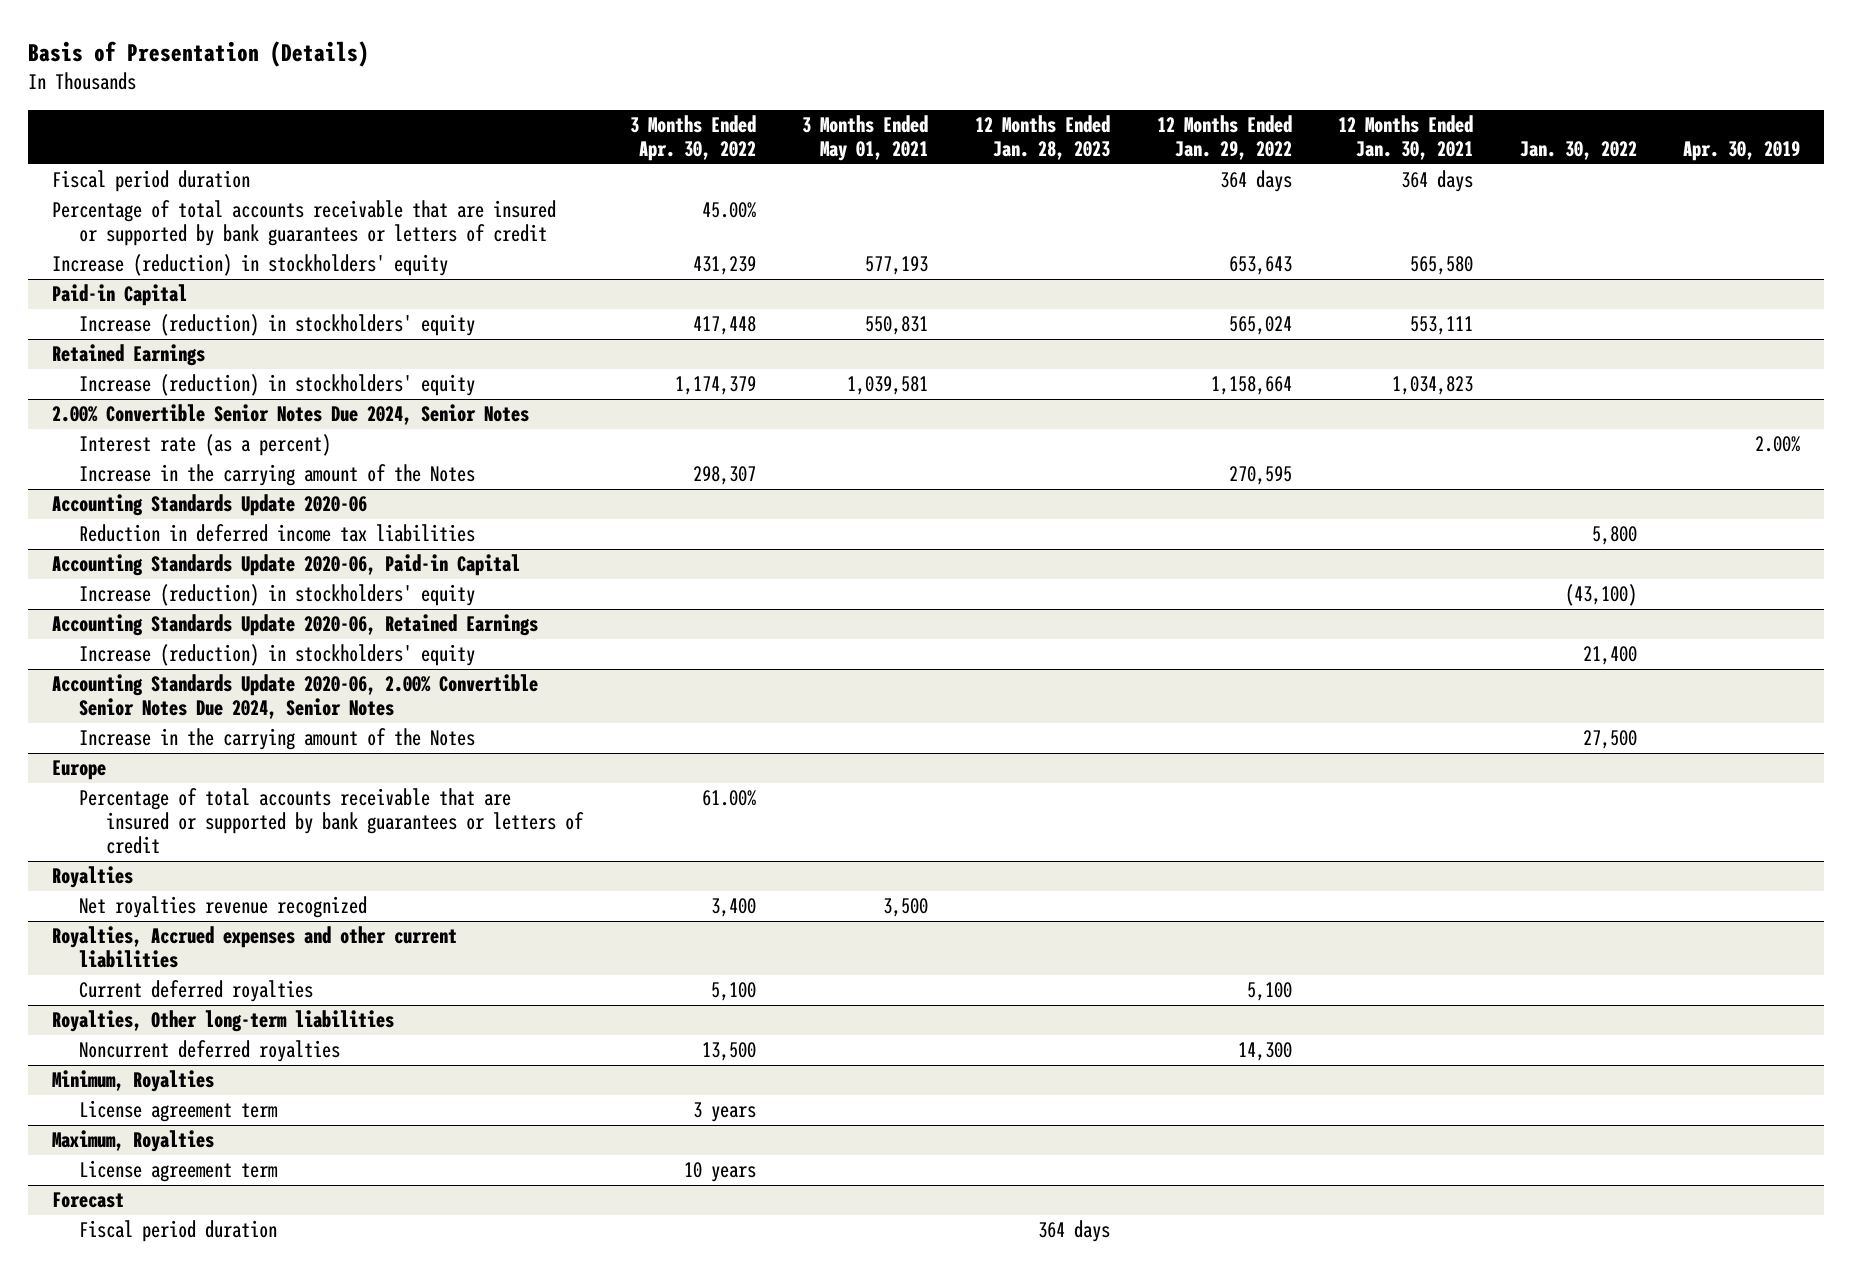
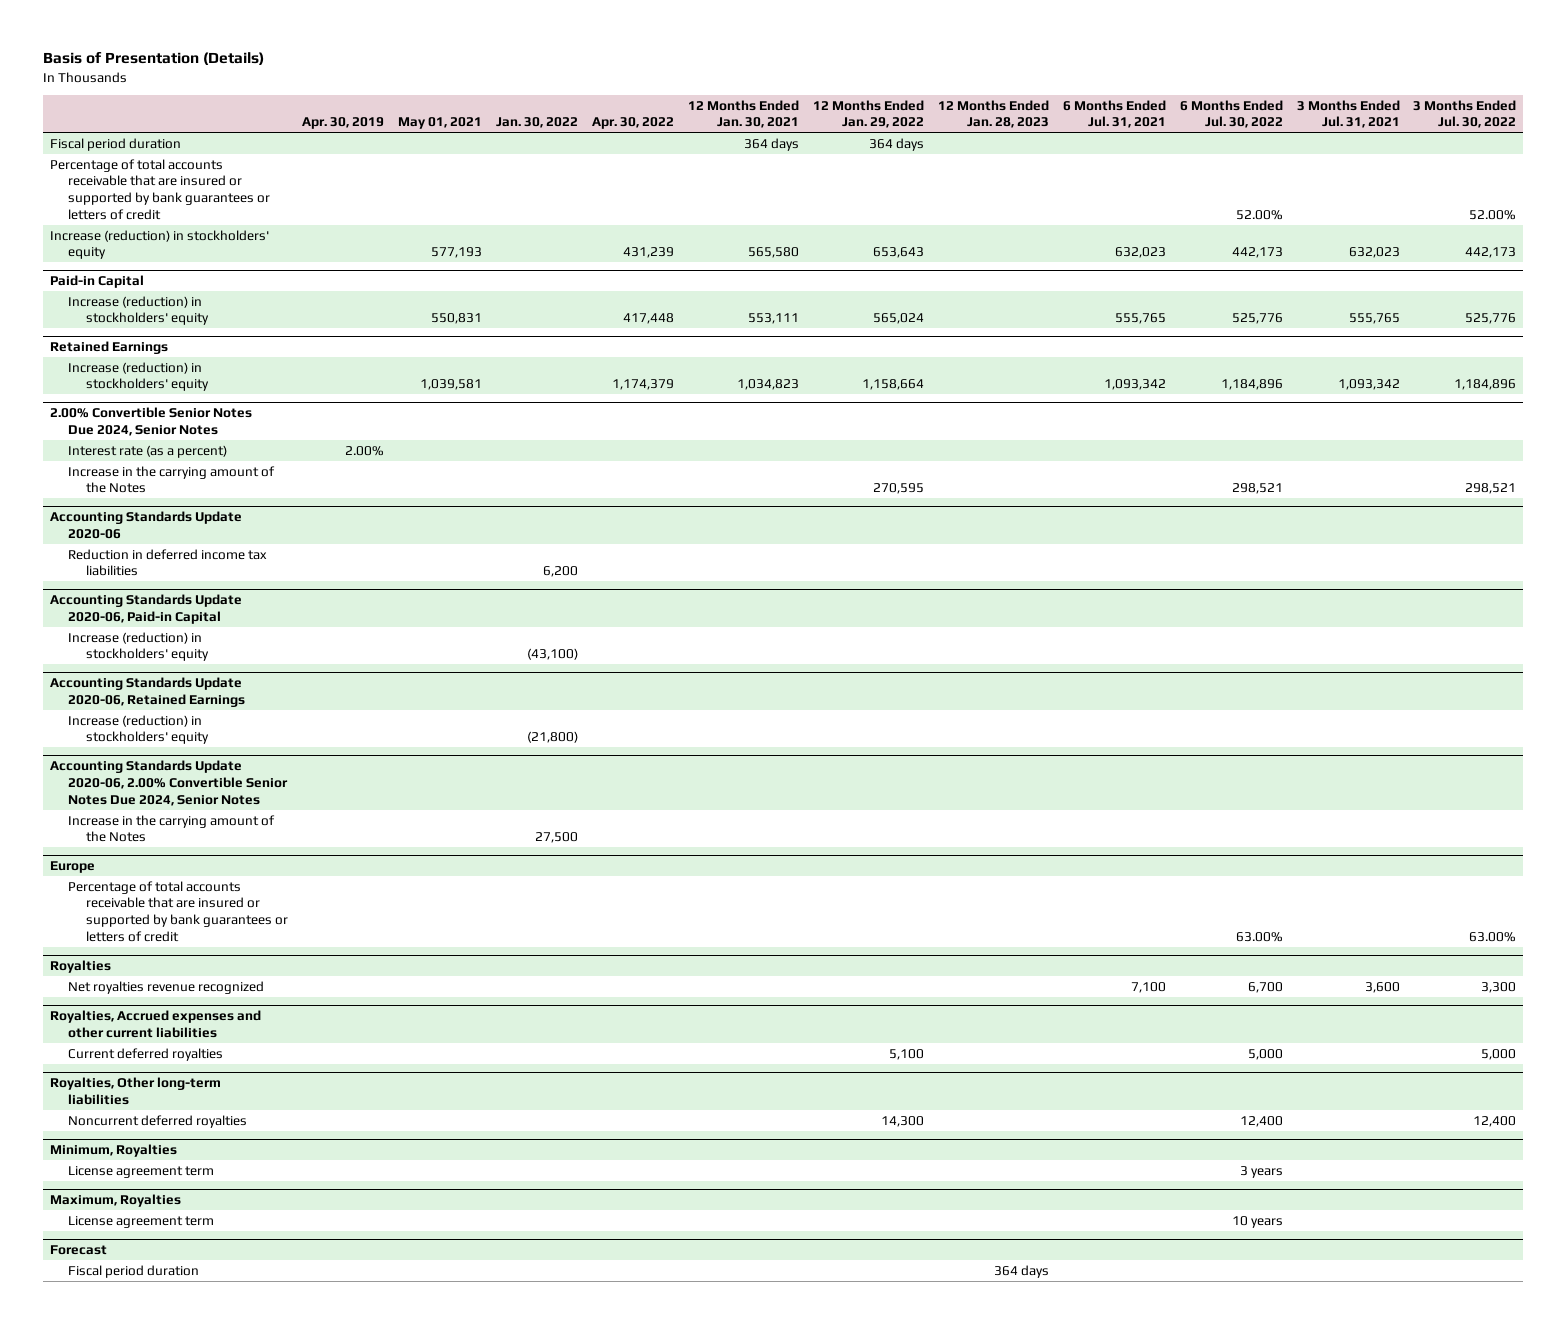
[629,115,756,162] 3 Months Ended Apr. 30, 2022 -> none
[802,115,929,162] 3 Months Ended May 01, 2021 -> none
none -> [397,117,482,130] May 01, 2021
none -> [591,117,674,130] Apr. 30, 2022
none -> [1062,99,1166,129] 6 Months Ended Jul. 31, 2021
none -> [1179,99,1283,129] 6 Months Ended Jul. 30, 2022
none -> [1296,99,1400,129] 3 Months Ended Jul. 31, 2021
none -> [1413,99,1517,129] 3 Months Ended Jul. 30, 2022
[1591,526,1637,546] 5,800 -> [542,566,578,578] 6,200
[1582,646,1637,666] 21,400 -> [526,731,578,744] (21,800)

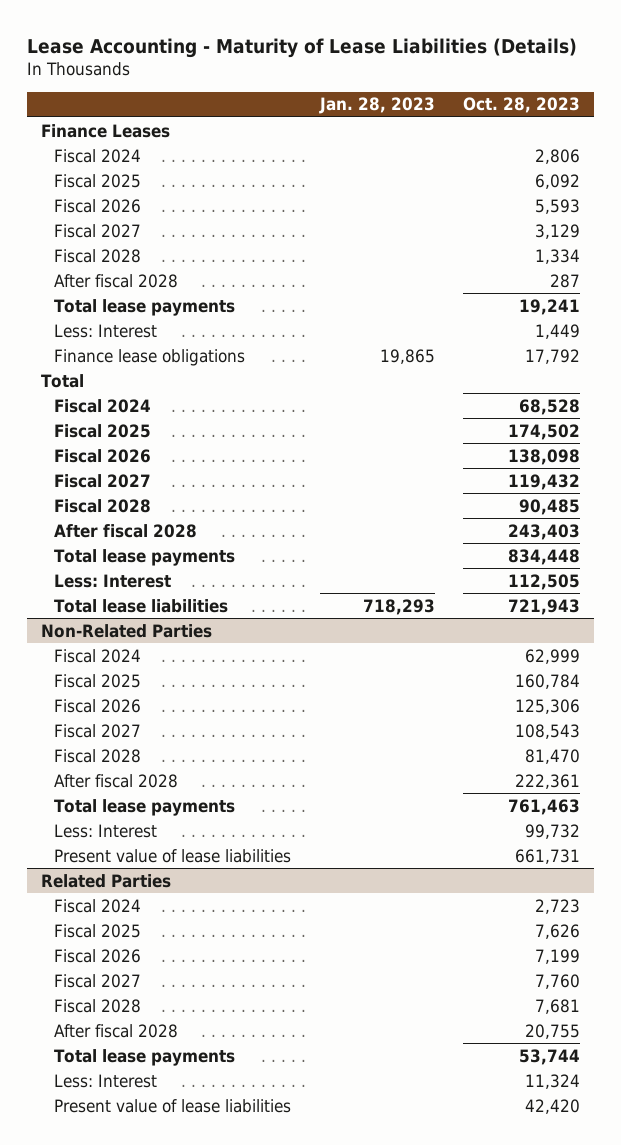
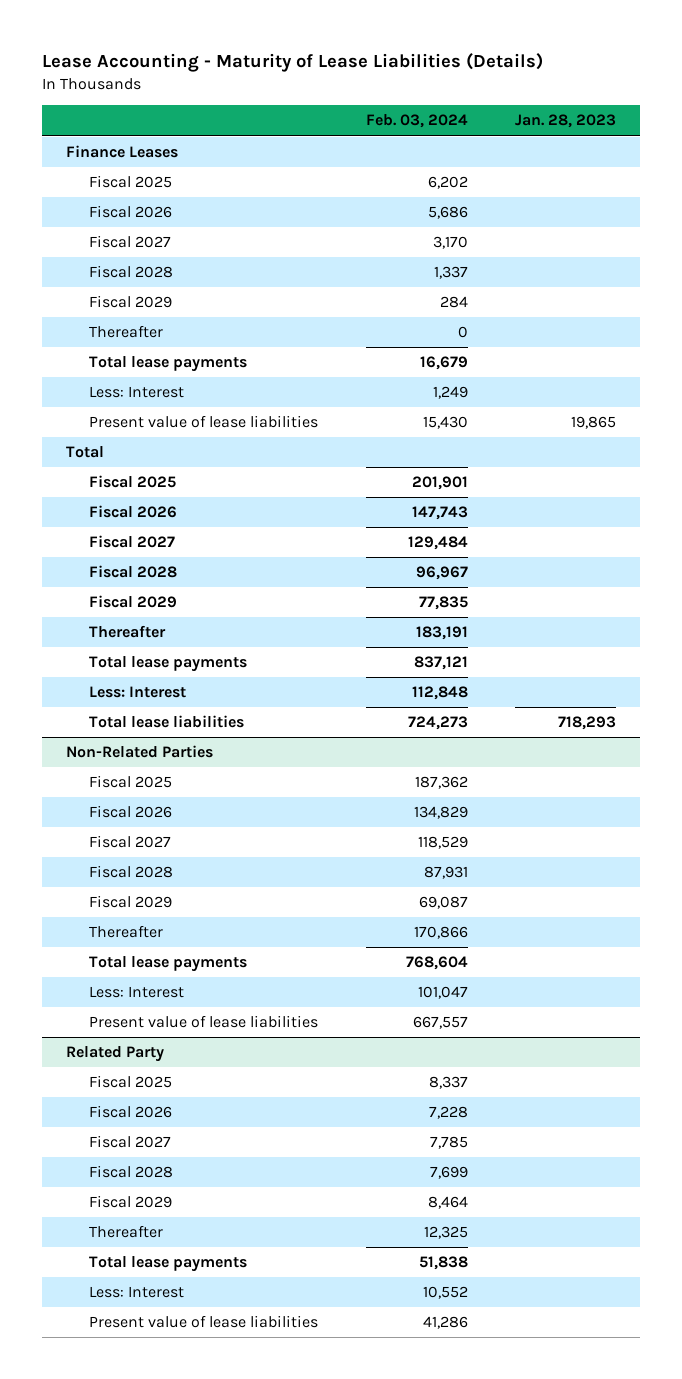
[463,97,581,114] Oct. 28, 2023 -> none
none -> [365,114,468,129] Feb. 03, 2024
[54,148,142,163] Fiscal 2024 -> none
[54,273,179,288] After fiscal 2028 -> none
none -> [89,295,173,309] Fiscal 2029
none -> [89,325,164,339] Thereafter
[54,348,246,366] Finance lease obligations -> [89,415,319,429] Present value of lease liabilities
[54,398,152,413] Fiscal 2024 -> none
[54,523,198,538] After fiscal 2028 -> none
none -> [89,595,178,609] Fiscal 2029
none -> [89,625,167,639] Thereafter
[54,648,142,663] Fiscal 2024 -> none
[54,773,179,788] After fiscal 2028 -> none
none -> [89,895,173,909] Fiscal 2029
none -> [89,925,164,939] Thereafter
[54,898,142,913] Fiscal 2024 -> none
[41,873,172,888] Related Parties -> [66,1046,165,1063] Related Party
[54,1023,179,1038] After fiscal 2028 -> none
none -> [89,1195,173,1209] Fiscal 2029
none -> [89,1225,164,1239] Thereafter

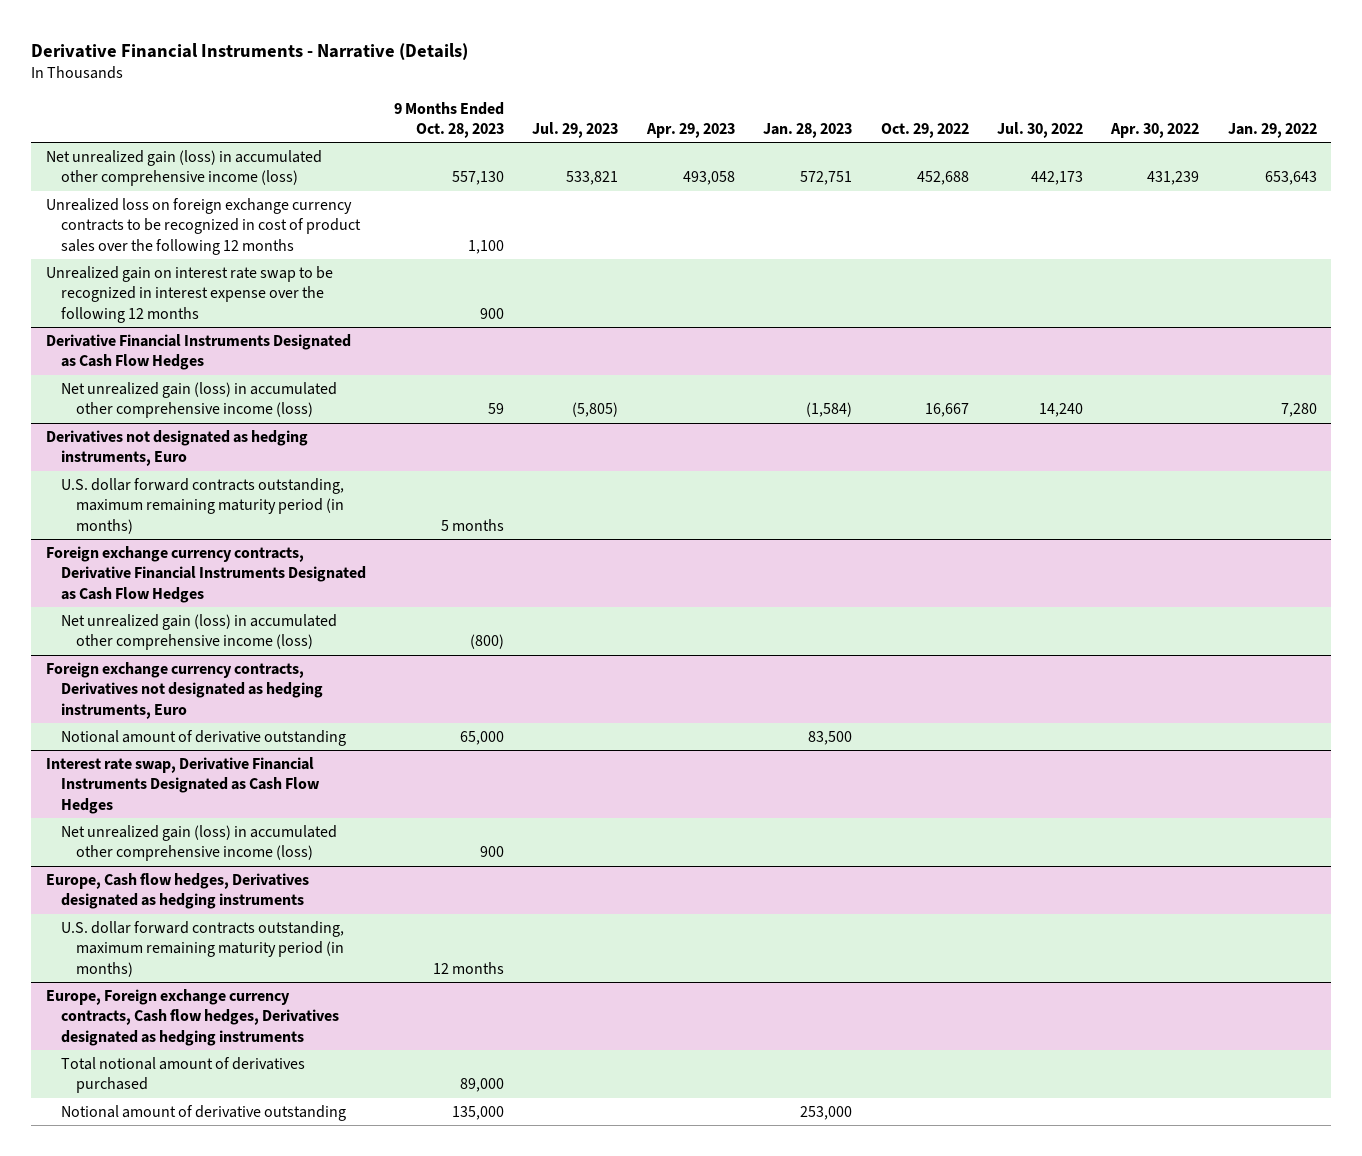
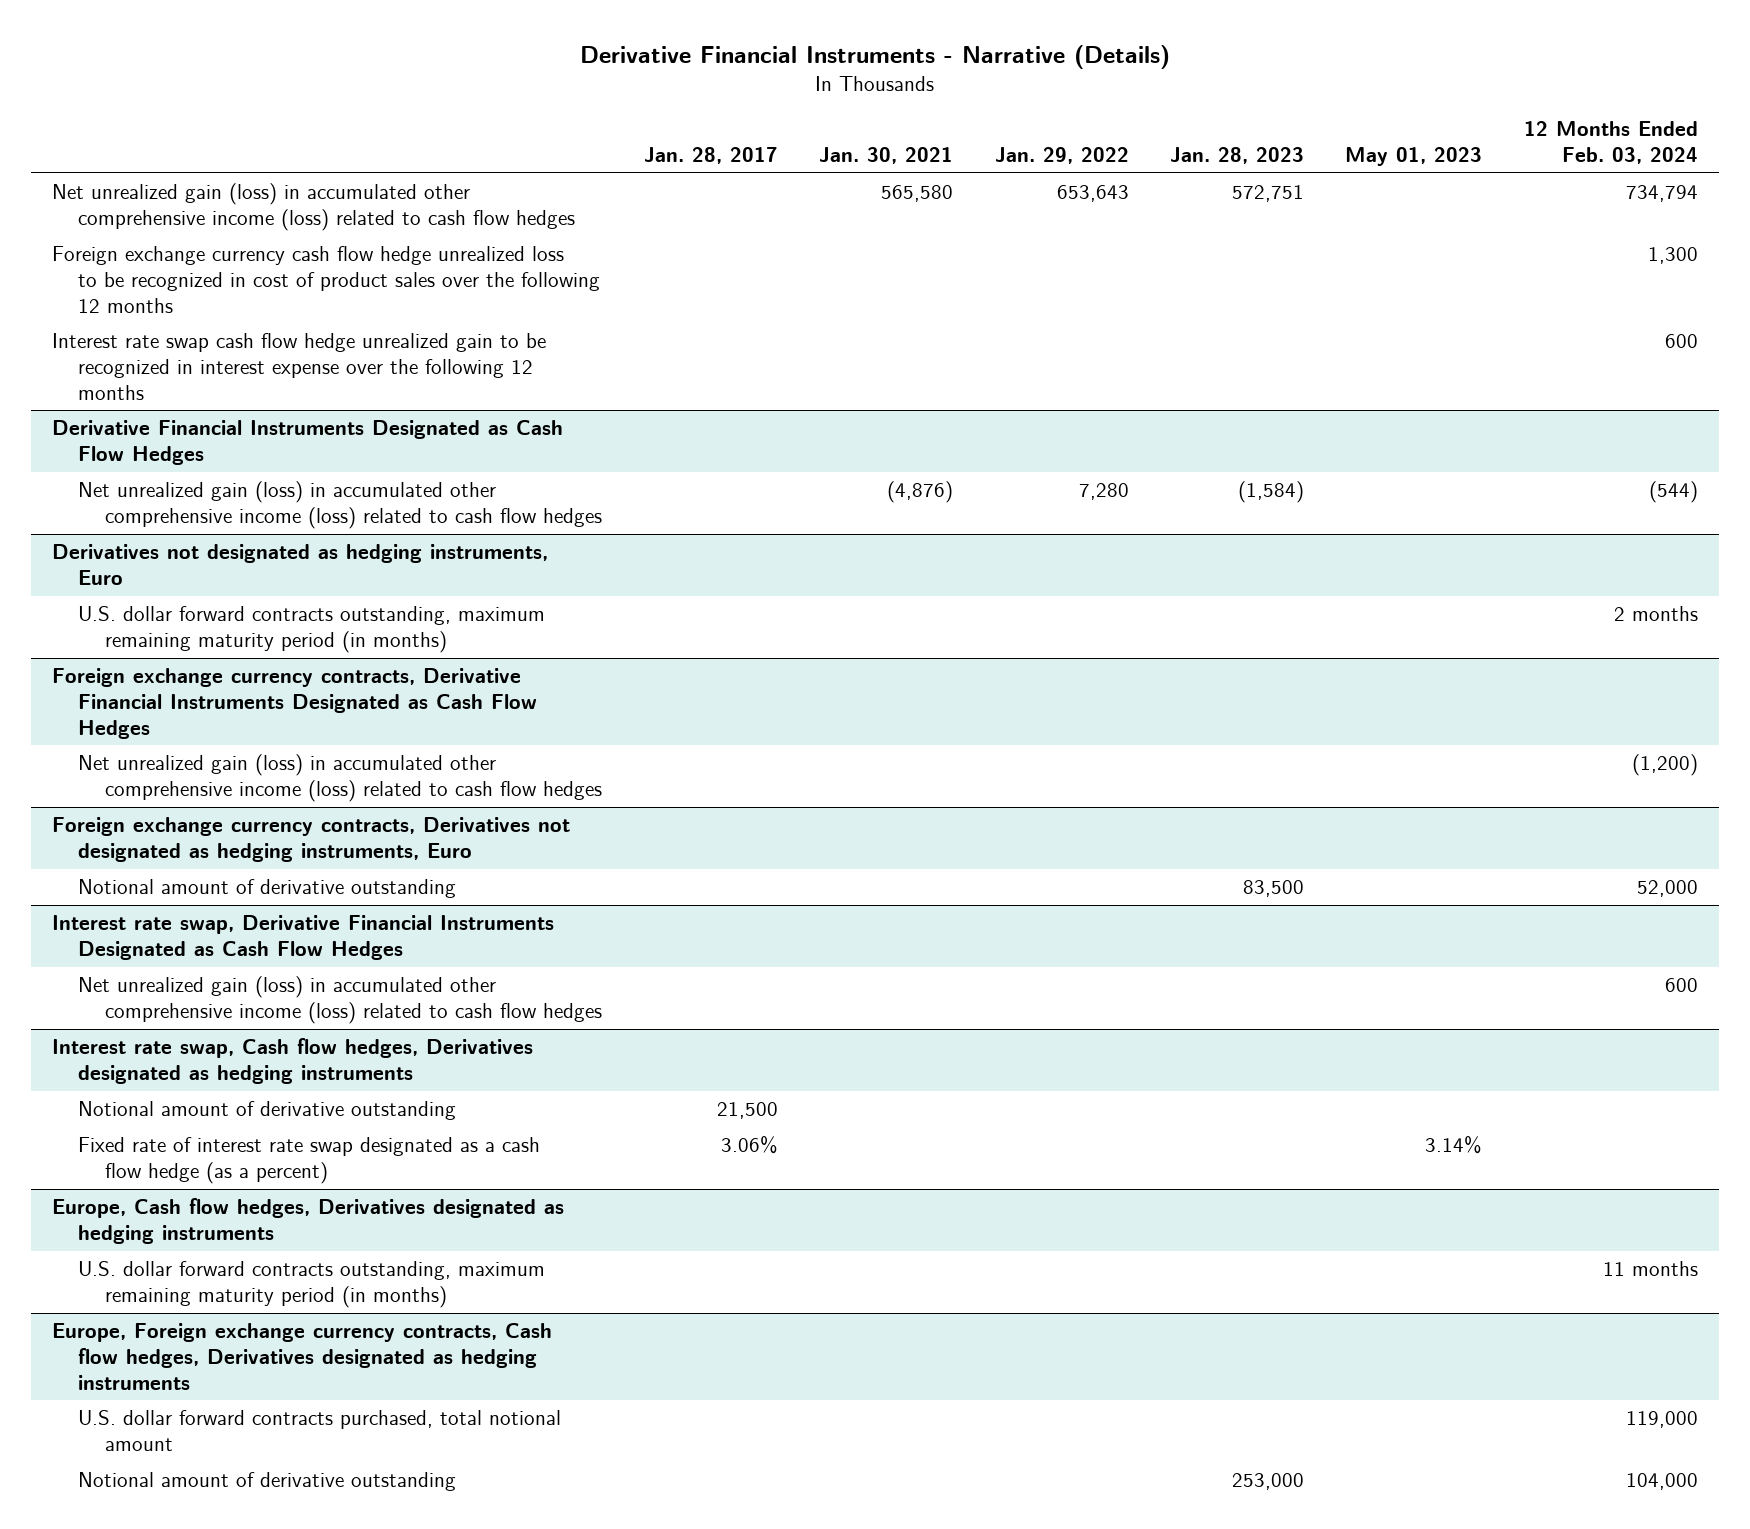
[394,101,505,139] 9 Months Ended Oct. 28, 2023 -> none
[532,122,619,139] Jul. 29, 2023 -> none
[645,123,735,139] Apr. 29, 2023 -> none
[880,123,969,139] Oct. 29, 2022 -> none
[997,122,1084,139] Jul. 30, 2022 -> none
[1110,123,1200,139] Apr. 30, 2022 -> none
none -> [643,147,778,165] Jan. 28, 2017
none -> [819,147,954,165] Jan. 30, 2021
none -> [1345,147,1483,167] May 01, 2023
none -> [1523,121,1698,165] 12 Months Ended Feb. 03, 2024
[45,150,322,187] Net unrealized gain (loss) in accumulated other comprehensive income (loss) -> [51,183,576,231] Net unrealized gain (loss) in accumulated other comprehensive income (loss) related to cash flow hedges
[45,198,361,255] Unrealized loss on foreign exchange currency contracts to be recognized in cost of product sales over the following 12 months -> [51,246,601,313] Foreign exchange currency cash flow hedge unrealized loss to be recognized in cost of product sales over the following 12 months
[45,266,333,323] Unrealized gain on interest rate swap to be recognized in interest expense over the following 12 months -> [51,333,546,400] Interest rate swap cash flow hedge unrealized gain to be recognized in interest expense over the following 12 months
[60,382,337,419] Net unrealized gain (loss) in accumulated other comprehensive income (loss) -> [78,481,603,529] Net unrealized gain (loss) in accumulated other comprehensive income (loss) related to cash flow hedges
[60,614,337,651] Net unrealized gain (loss) in accumulated other comprehensive income (loss) -> [78,754,603,802] Net unrealized gain (loss) in accumulated other comprehensive income (loss) related to cash flow hedges
[60,825,337,862] Net unrealized gain (loss) in accumulated other comprehensive income (loss) -> [78,976,603,1024] Net unrealized gain (loss) in accumulated other comprehensive income (loss) related to cash flow hedges
none -> [51,1038,533,1084] Interest rate swap, Cash flow hedges, Derivatives designated as hedging instruments
none -> [78,1101,457,1121] Notional amount of derivative outstanding
none -> [78,1137,541,1184] Fixed rate of interest rate swap designated as a cash flow hedge (as a percent)
[60,1057,305,1094] Total notional amount of derivatives purchased -> [78,1410,562,1451] U.S. dollar forward contracts purchased, total notional amount

